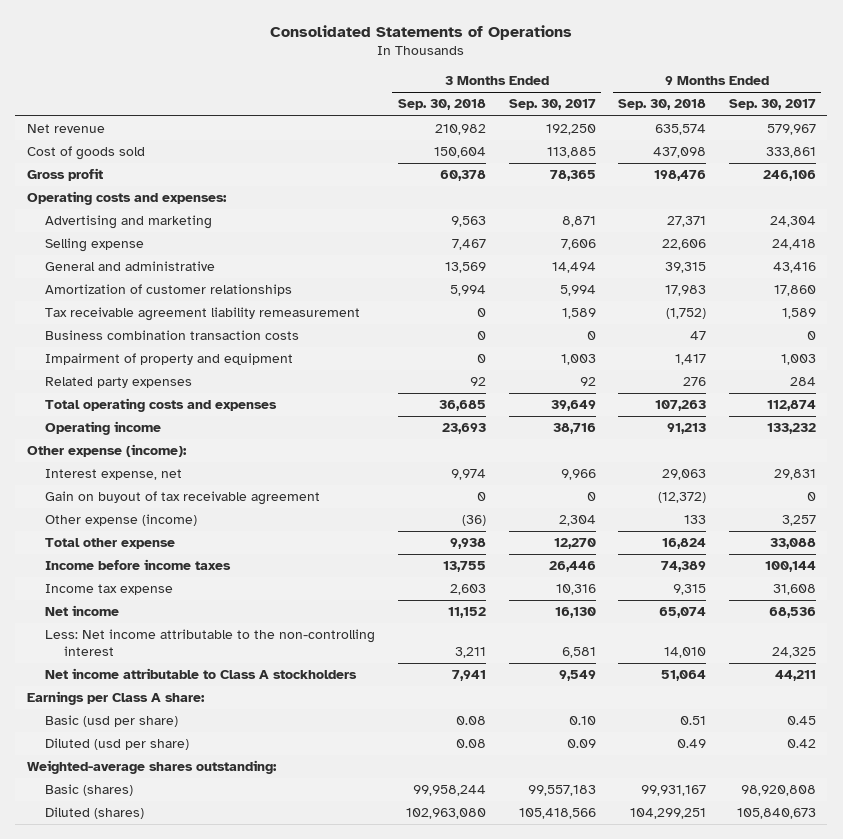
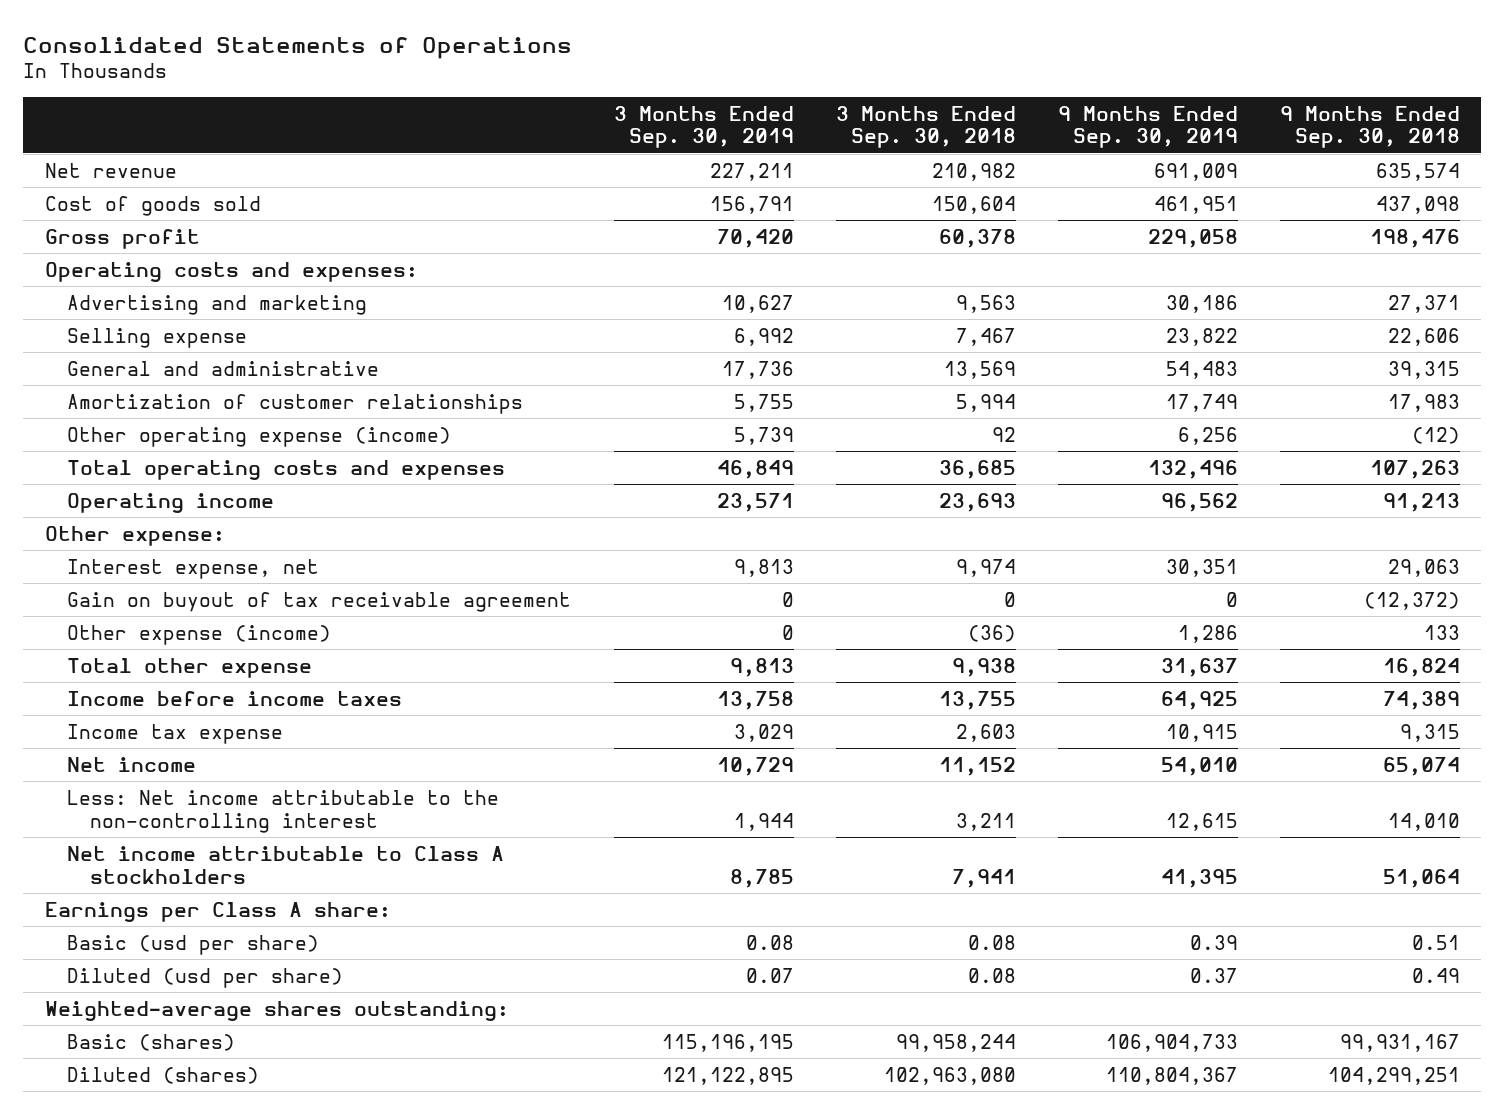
[508,99,596,111] Sep. 30, 2017 -> none
[728,99,816,111] Sep. 30, 2017 -> none
none -> [613,105,794,149] 3 Months Ended Sep. 30, 2019
none -> [1058,105,1239,149] 9 Months Ended Sep. 30, 2019
[45,307,361,322] Tax receivable agreement liability remeasurement -> none
[45,330,300,341] Business combination transaction costs -> none
[45,353,294,366] Impairment of property and equipment -> none
[45,377,193,389] Related party expenses -> none
none -> [67,426,452,447] Other operating expense (income)
[26,444,187,458] Other expense (income): -> [44,525,225,546] Other expense:

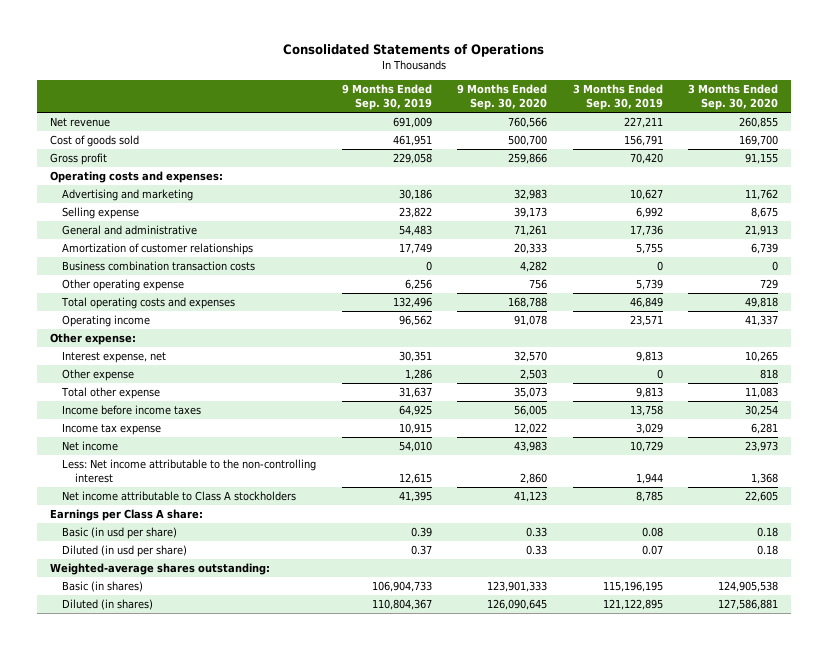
[835,105,1016,149] 3 Months Ended Sep. 30, 2018 -> none
[1280,105,1461,149] 9 Months Ended Sep. 30, 2018 -> none
none -> [457,84,548,111] 9 Months Ended Sep. 30, 2020
none -> [688,84,779,111] 3 Months Ended Sep. 30, 2020
none -> [62,261,256,272] Business combination transaction costs
[67,426,452,447] Other operating expense (income) -> [62,279,185,292] Other operating expense
[67,591,572,612] Gain on buyout of tax receivable agreement -> none
[67,624,332,645] Other expense (income) -> [62,369,135,382] Other expense
[67,934,320,955] Basic (usd per share) -> [62,527,178,540] Basic (in usd per share)
[67,967,344,988] Diluted (usd per share) -> [62,545,188,558] Diluted (in usd per share)
[67,1033,236,1051] Basic (shares) -> [62,581,144,593] Basic (in shares)
[67,1066,260,1084] Diluted (shares) -> [62,599,154,611] Diluted (in shares)

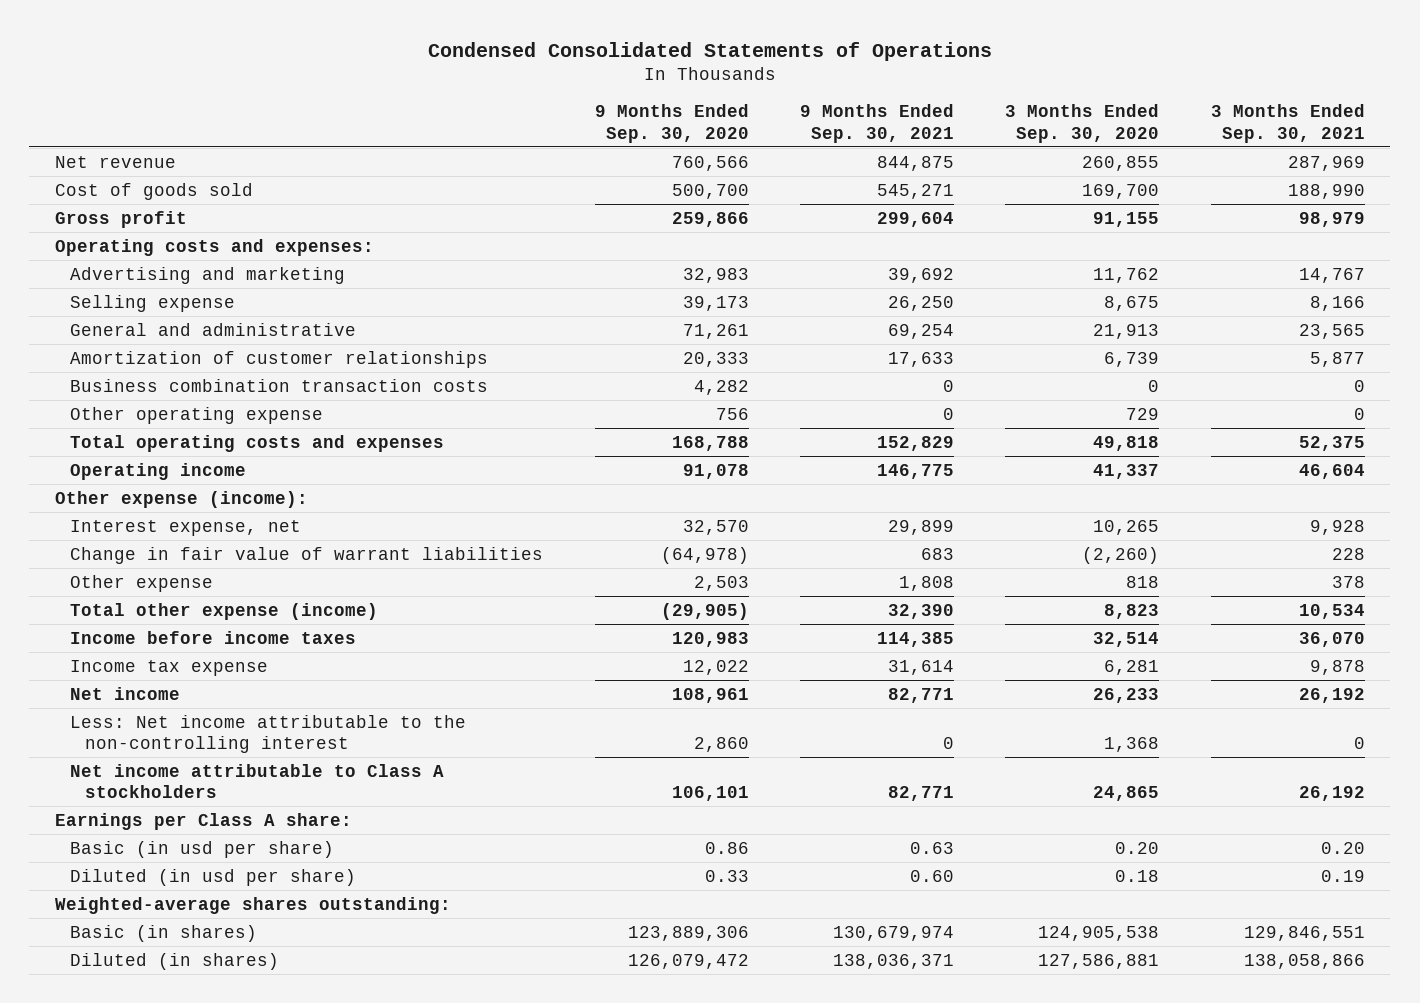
[283,44,545,58] Consolidated Statements of Operations -> [427,41,992,61] Condensed Consolidated Statements of Operations
[341,84,432,111] 9 Months Ended Sep. 30, 2019 -> none
[572,84,663,111] 3 Months Ended Sep. 30, 2019 -> none
none -> [799,104,954,143] 9 Months Ended Sep. 30, 2021
none -> [1210,104,1365,143] 3 Months Ended Sep. 30, 2021
[50,333,137,346] Other expense: -> [55,490,309,508] Other expense (income):
none -> [70,546,544,564] Change in fair value of warrant liabilities
[61,387,161,400] Total other expense -> [70,602,379,620] Total other expense (income)
[514,387,548,399] 35,073 -> [660,602,749,620] (29,905)
[745,387,779,399] 11,083 -> [1104,603,1160,619] 8,823
[514,405,548,417] 56,005 -> [671,631,749,647] 120,983
[745,405,779,417] 30,254 -> [1093,631,1160,647] 32,514
[514,441,548,453] 43,983 -> [671,687,749,703] 108,961
[745,441,779,453] 23,973 -> [1093,687,1160,703] 26,233
[514,491,548,503] 41,123 -> [671,786,749,802] 106,101
[745,491,779,503] 22,605 -> [1093,786,1160,802] 24,865
[526,527,548,538] 0.33 -> [704,841,749,854] 0.86
[757,527,779,538] 0.18 -> [1115,841,1160,854] 0.20
[487,581,548,593] 123,901,333 -> [627,925,749,941] 123,889,306
[487,599,548,611] 126,090,645 -> [627,953,749,969] 126,079,472

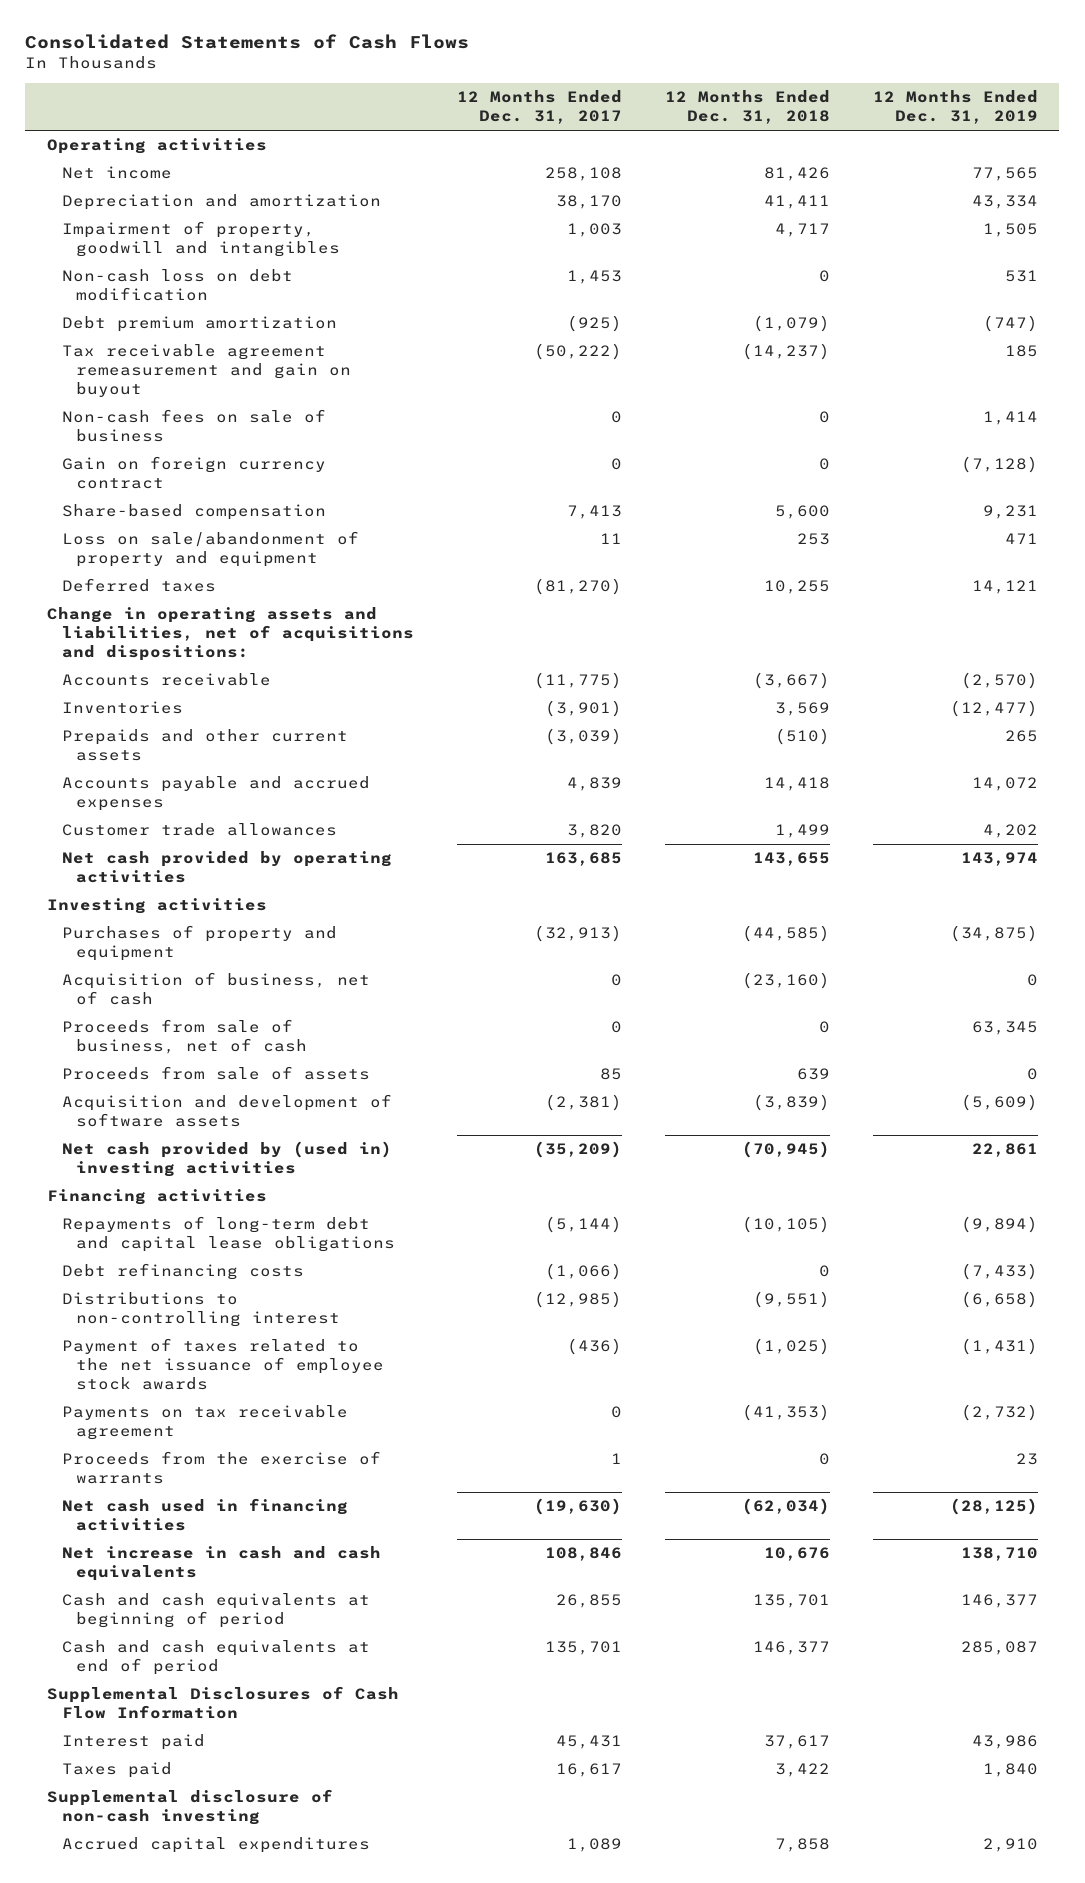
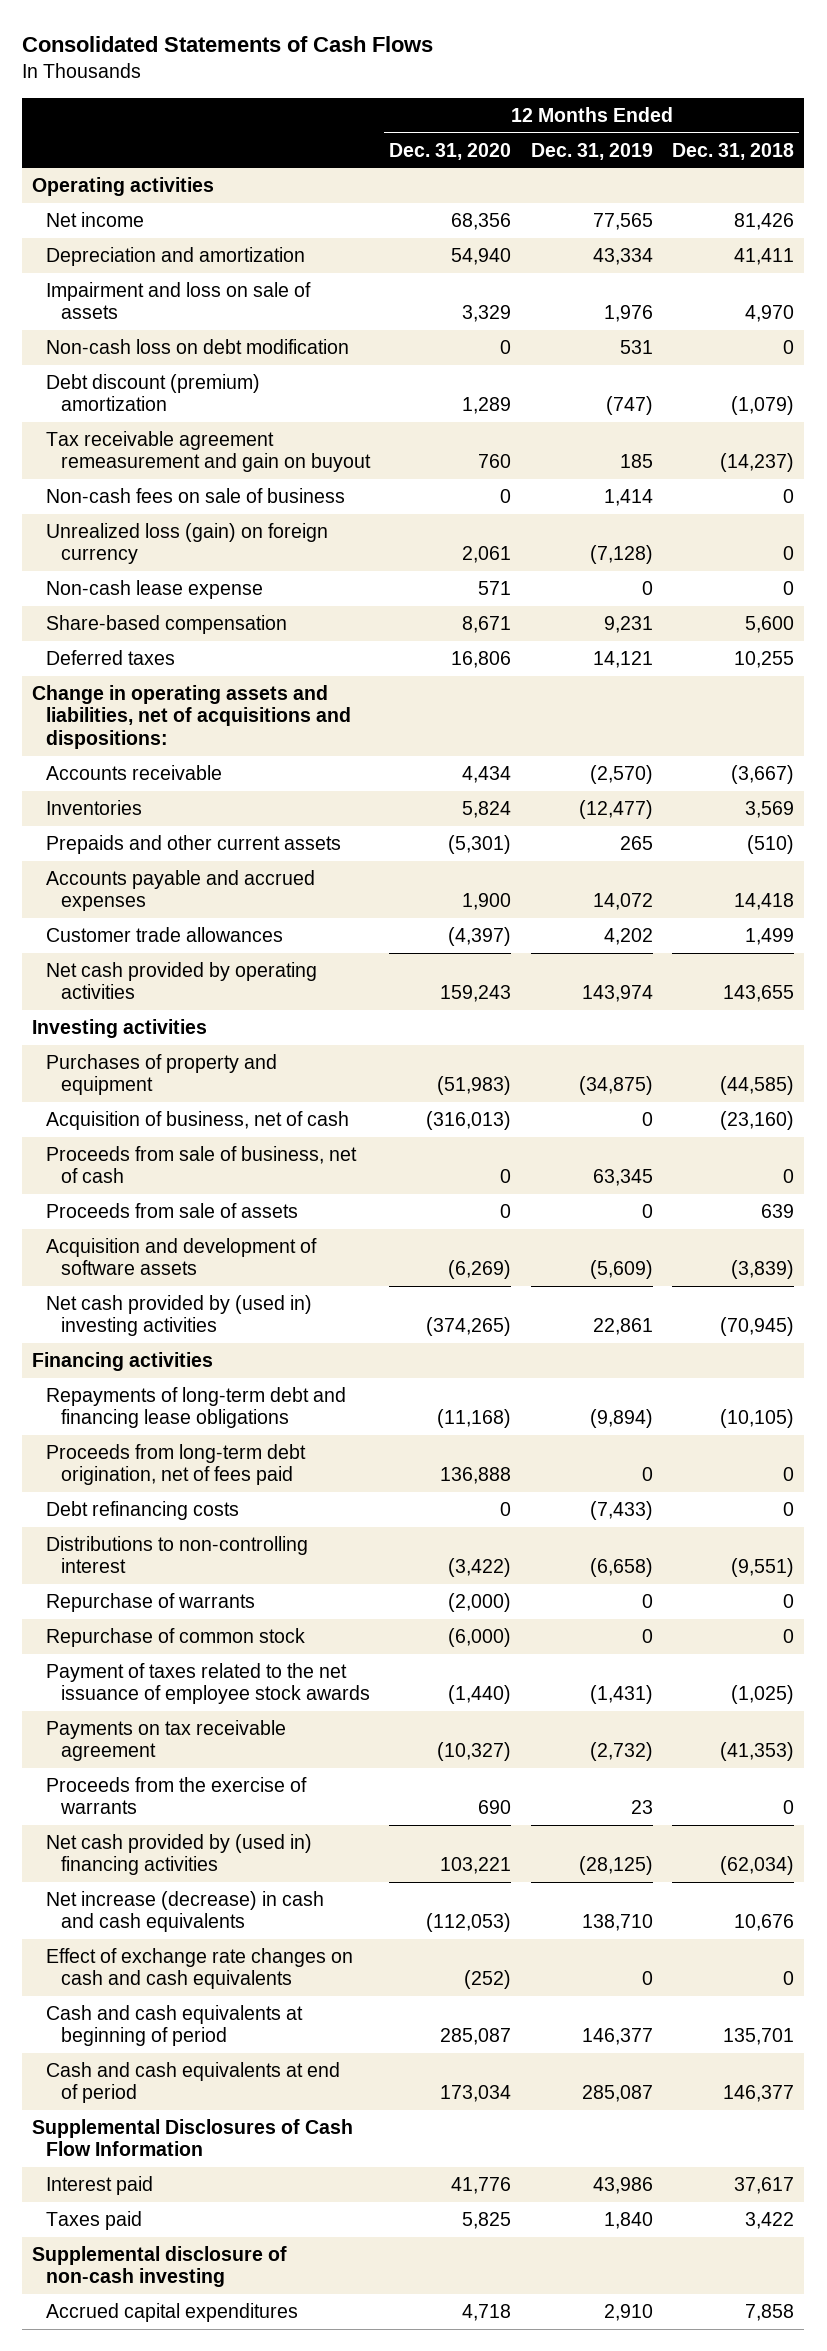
[456,90,622,125] 12 Months Ended Dec. 31, 2017 -> none
none -> [389,142,512,160] Dec. 31, 2020
[61,221,341,258] Impairment of property, goodwill and intangibles -> [46,282,312,320] Impairment and loss on sale of assets
[774,223,830,238] 4,717 -> [745,305,795,323] 4,970
[982,223,1038,238] 1,505 -> [603,305,653,323] 1,976
[61,316,337,333] Debt premium amortization -> [46,374,261,412] Debt discount (premium) amortization
[61,456,326,490] Gain on foreign currency contract -> [46,523,329,565] Unrealized loss (gain) on foreign currency
none -> [46,580,264,600] Non-cash lease expense
[61,531,359,568] Loss on sale/abandonment of property and equipment -> none
[61,1216,396,1253] Repayments of long-term debt and capital lease obligations -> [46,1387,347,1429] Repayments of long-term debt and financing lease obligations
none -> [46,1444,307,1486] Proceeds from long-term debt origination, net of fees paid
none -> [46,1593,256,1613] Repurchase of warrants
none -> [46,1628,306,1648] Repurchase of common stock
[61,1498,348,1532] Net cash used in financing activities -> [46,1834,313,1876] Net cash provided by (used in) financing activities
[61,1546,381,1582] Net increase in cash and cash equivalents -> [46,1891,325,1933] Net increase (decrease) in cash and cash equivalents
none -> [46,1948,354,1990] Effect of exchange rate changes on cash and cash equivalents

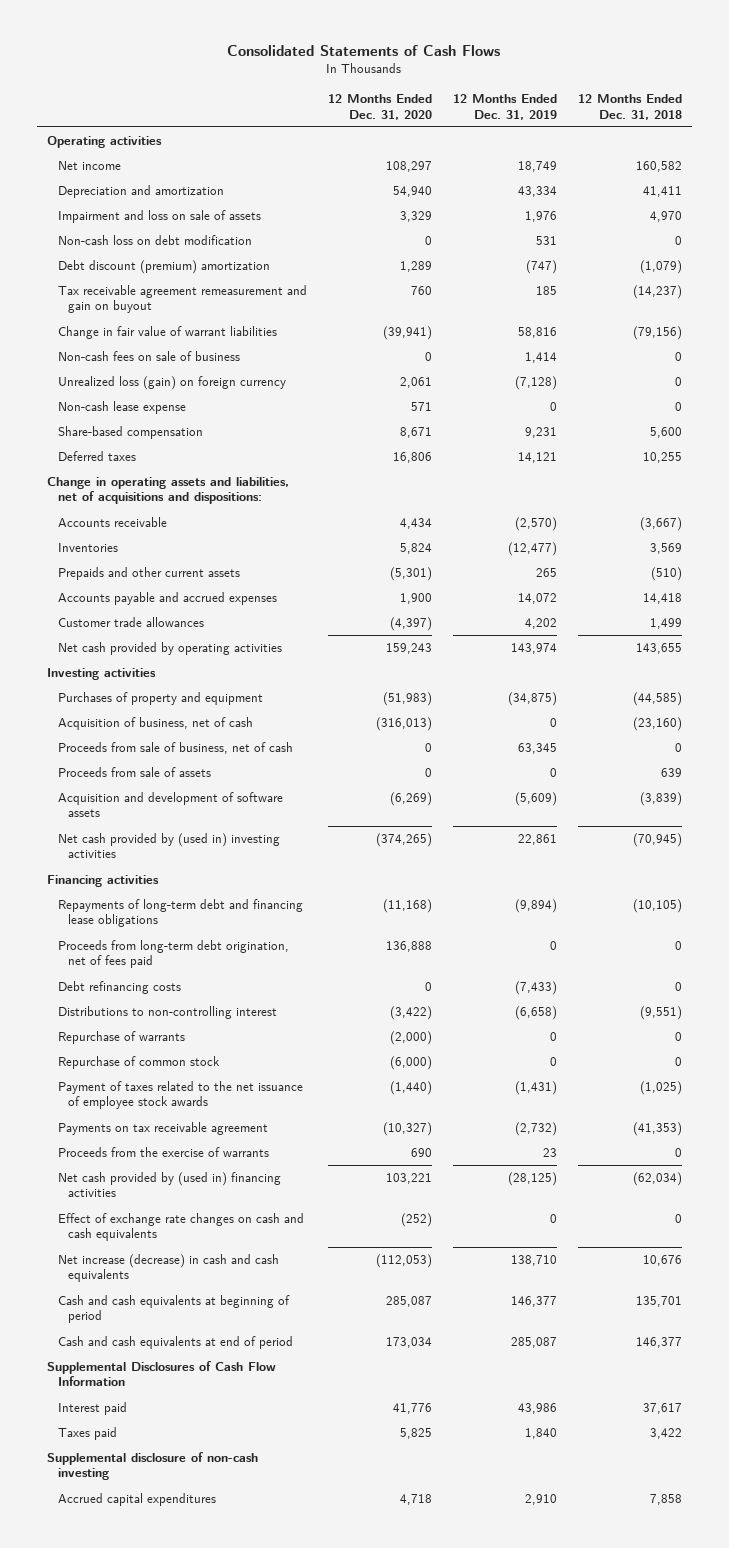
[451,213,512,231] 68,356 -> [385,161,432,173] 108,297
[592,213,653,231] 77,565 -> [517,161,557,173] 18,749
[734,213,795,231] 81,426 -> [635,161,682,173] 160,582
none -> [57,326,277,340] Change in fair value of warrant liabilities
[46,1891,325,1933] Net increase (decrease) in cash and cash equivalents -> [57,1254,279,1283] Net increase (decrease) in cash and cash equivalents

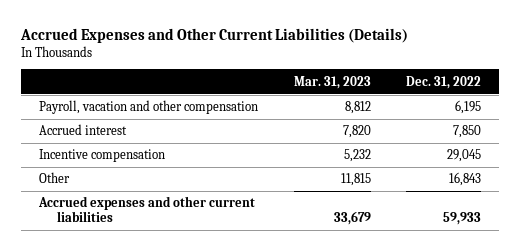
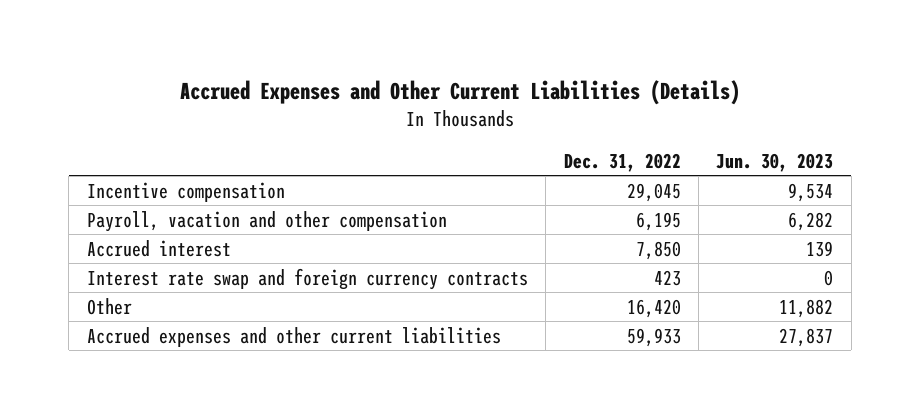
[293,75,371,89] Mar. 31, 2023 -> none
none -> [716,152,834,172] Jun. 30, 2023
[38,149,165,163] Incentive compensation -> [86,181,285,202] Incentive compensation
none -> [86,267,528,290] Interest rate swap and foreign currency contracts
[449,172,482,187] 16,843 -> [626,298,681,318] 16,420

